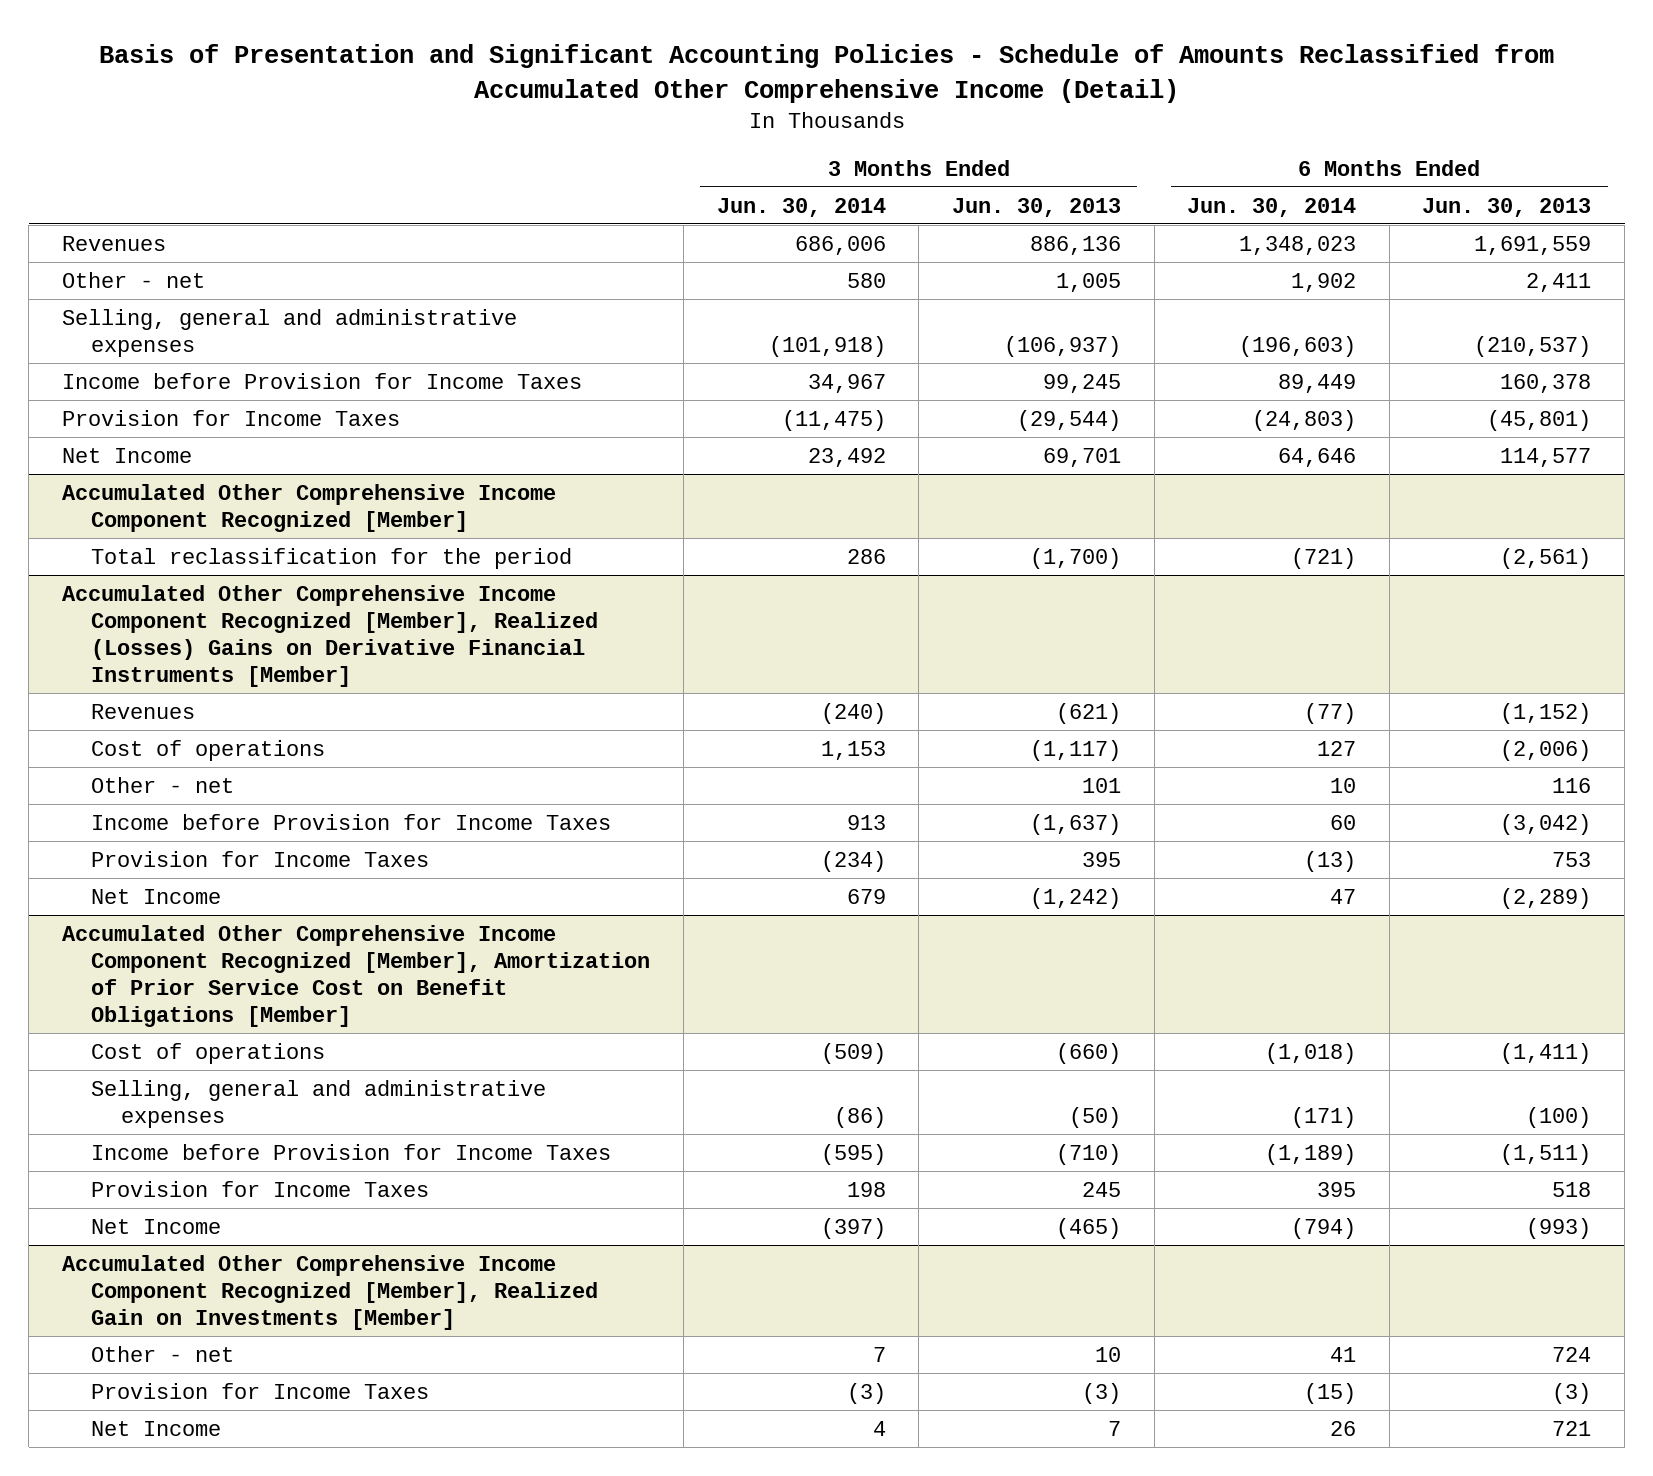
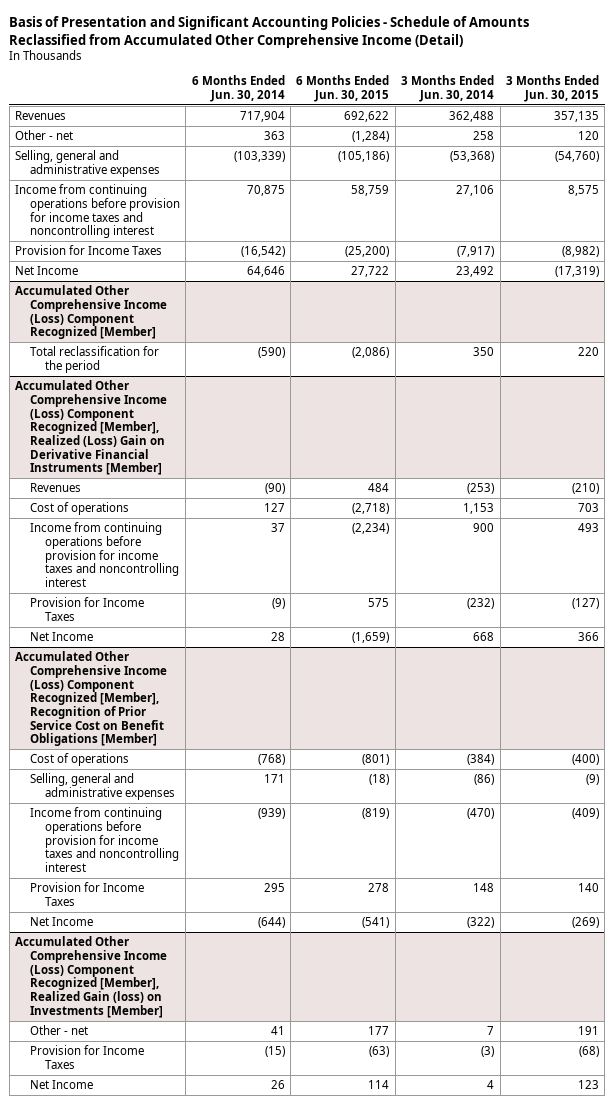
[951,197,1121,217] Jun. 30, 2013 -> none
[1422,197,1592,217] Jun. 30, 2013 -> none
none -> [296,75,390,103] 6 Months Ended Jun. 30, 2015
none -> [505,75,599,103] 3 Months Ended Jun. 30, 2015
[794,235,886,255] 686,006 -> [449,111,495,123] 362,488
[1239,235,1357,255] 1,348,023 -> [239,111,285,123] 717,904
[846,272,886,288] 580 -> [473,131,495,141] 258
[1291,272,1357,292] 1,902 -> [263,131,285,141] 363
[768,335,886,357] (101,918) -> [450,151,495,163] (53,368)
[1239,335,1357,357] (196,603) -> [233,151,285,163] (103,339)
[62,372,583,389] Income before Provision for Income Taxes -> [15,184,180,239] Income from continuing operations before provision for income taxes and noncontrolling interest
[807,373,886,393] 34,967 -> [456,185,495,197] 27,106
[1278,373,1357,393] 89,449 -> [246,185,285,197] 70,875
[781,409,886,431] (11,475) -> [457,246,495,258] (7,917)
[1252,409,1357,431] (24,803) -> [240,246,285,258] (16,542)
[62,483,557,532] Accumulated Other Comprehensive Income Component Recognized [Member] -> [15,285,167,340] Accumulated Other Comprehensive Income (Loss) Component Recognized [Member]
[846,548,886,564] 286 -> [473,347,495,357] 350
[1291,547,1357,569] (721) -> [257,347,285,359] (590)
[62,584,599,688] Accumulated Other Comprehensive Income Component Recognized [Member], Realized (Losses) Gains on Derivative Financial Instruments [Member] -> [15,380,167,476] Accumulated Other Comprehensive Income (Loss) Component Recognized [Member], Realized (Loss) Gain on Derivative Financial Instruments [Member]
[820,702,886,724] (240) -> [467,483,495,495] (253)
[1304,702,1357,724] (77) -> [264,483,285,495] (90)
[91,776,235,793] Other - net -> none
[91,813,612,830] Income before Provision for Income Taxes -> [29,522,179,587] Income from continuing operations before provision for income taxes and noncontrolling interest
[846,814,886,830] 913 -> [473,523,495,533] 900
[1330,814,1357,830] 60 -> [270,523,285,533] 37
[820,850,886,872] (234) -> [467,598,495,610] (232)
[1304,850,1357,872] (13) -> [271,598,285,610] (9)
[846,888,886,904] 679 -> [473,632,495,642] 668
[1330,888,1357,904] 47 -> [270,632,285,642] 28
[62,924,651,1028] Accumulated Other Comprehensive Income Component Recognized [Member], Amortization of Prior Service Cost on Benefit Obligations [Member] -> [15,651,167,747] Accumulated Other Comprehensive Income (Loss) Component Recognized [Member], Recognition of Prior Service Cost on Benefit Obligations [Member]
[820,1042,886,1064] (509) -> [467,754,495,766] (384)
[1265,1042,1357,1064] (1,018) -> [257,754,285,766] (768)
[1291,1106,1357,1128] (171) -> [263,774,285,784] 171
[91,1143,612,1160] Income before Provision for Income Taxes -> [29,807,179,872] Income from continuing operations before provision for income taxes and noncontrolling interest
[820,1143,886,1165] (595) -> [467,808,495,820] (470)
[1265,1143,1357,1165] (1,189) -> [257,808,285,820] (939)
[846,1181,886,1197] 198 -> [473,883,495,893] 148
[1317,1181,1357,1197] 395 -> [263,883,285,893] 295
[820,1217,886,1239] (397) -> [467,917,495,929] (322)
[1291,1217,1357,1239] (794) -> [257,917,285,929] (644)
[62,1254,599,1331] Accumulated Other Comprehensive Income Component Recognized [Member], Realized Gain on Investments [Member] -> [15,936,167,1018] Accumulated Other Comprehensive Income (Loss) Component Recognized [Member], Realized Gain (loss) on Investments [Member]

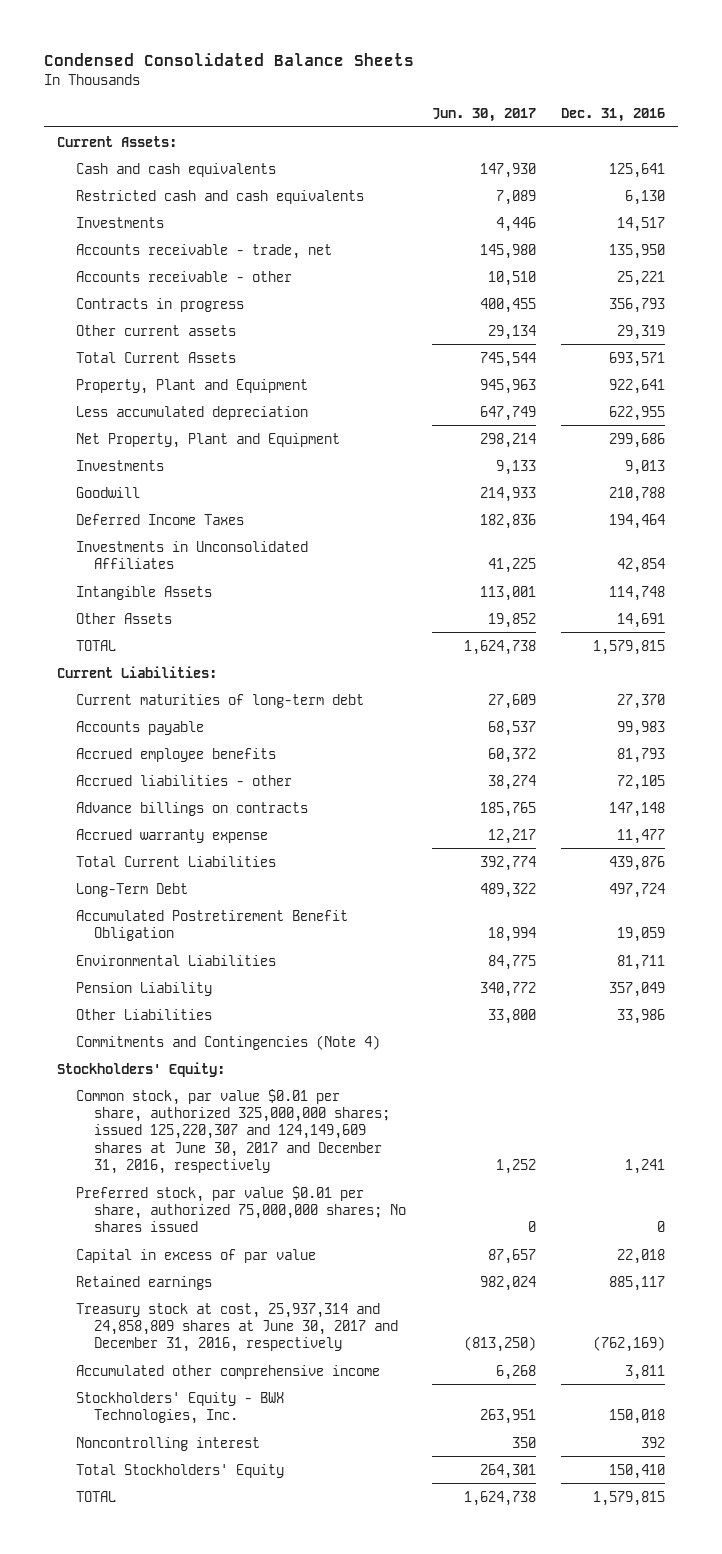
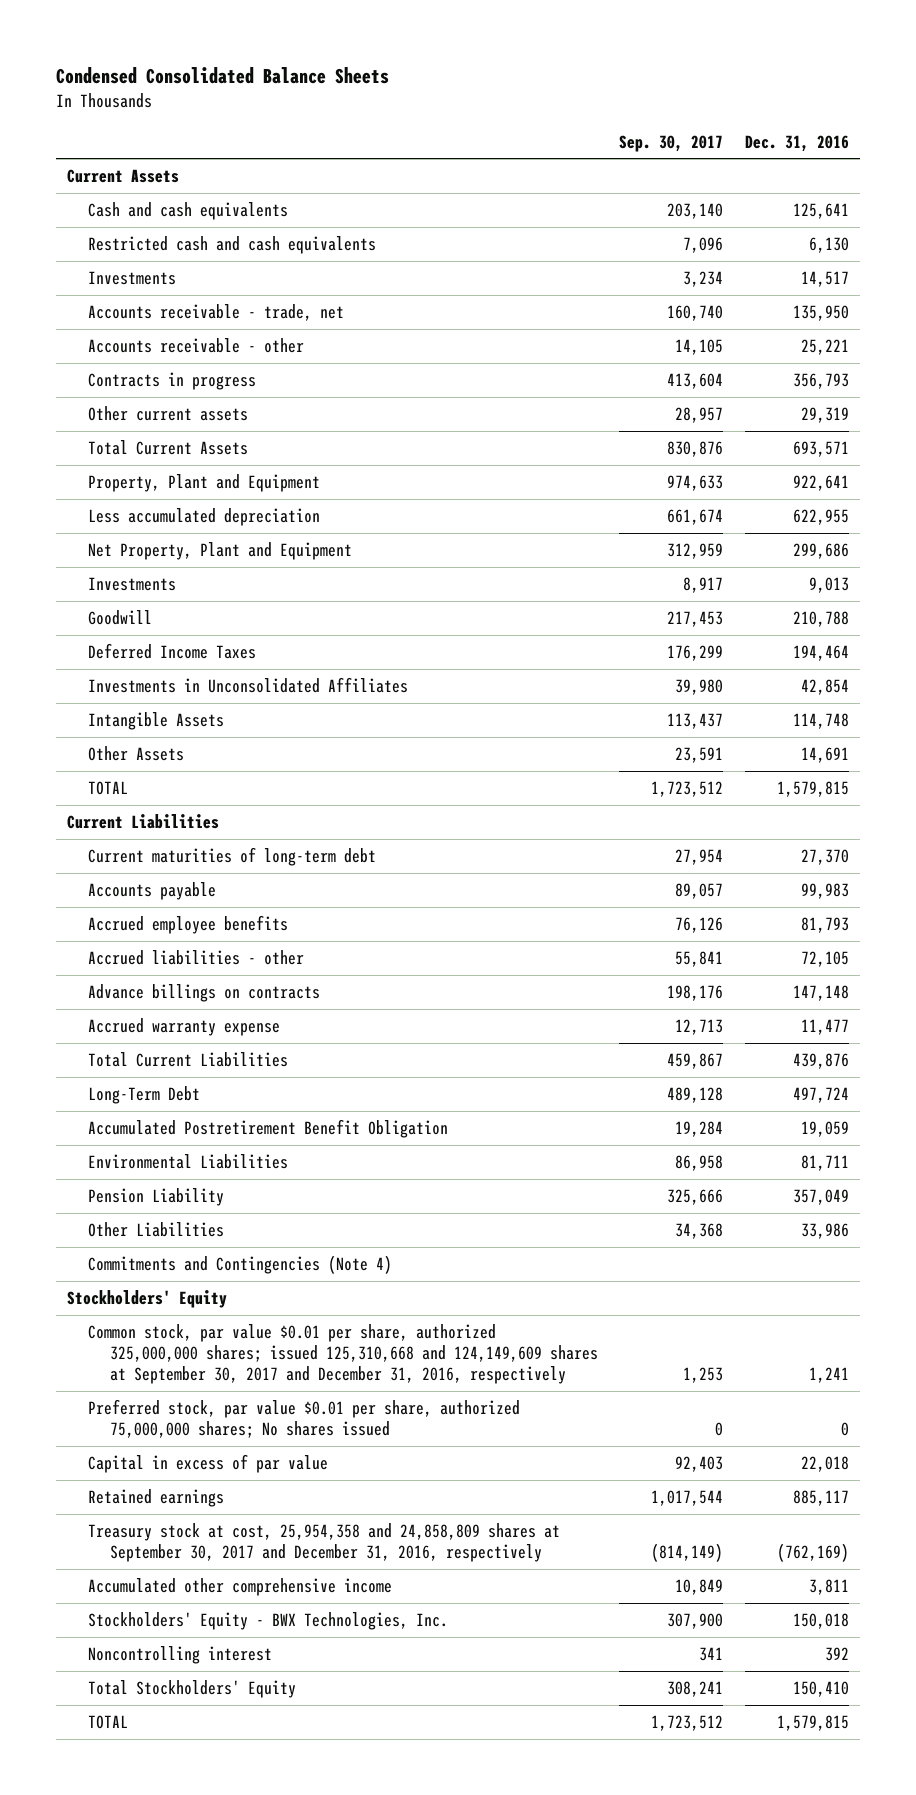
[431,107,536,122] Jun. 30, 2017 -> none
none -> [619,134,724,152] Sep. 30, 2017
[57,135,178,147] Current Assets: -> [66,168,179,183] Current Assets
[57,665,218,678] Current Liabilities: -> [66,813,219,829] Current Liabilities
[57,1061,226,1077] Stockholders' Equity: -> [66,1289,227,1308] Stockholders' Equity
[75,1088,390,1174] Common stock, par value $0.01 per share, authorized 325,000,000 shares; issued 125,220,307 and 124,149,609 shares at June 30, 2017 and December 31, 2016, respectively -> [88,1323,599,1384] Common stock, par value $0.01 per share, authorized 325,000,000 shares; issued 125,310,668 and 124,149,609 shares at September 30, 2017 and December 31, 2016, respectively
[75,1302,398,1353] Treasury stock at cost, 25,937,314 and 24,858,809 shares at June 30, 2017 and December 31, 2016, respectively -> [88,1522,561,1562] Treasury stock at cost, 25,954,358 and 24,858,809 shares at September 30, 2017 and December 31, 2016, respectively

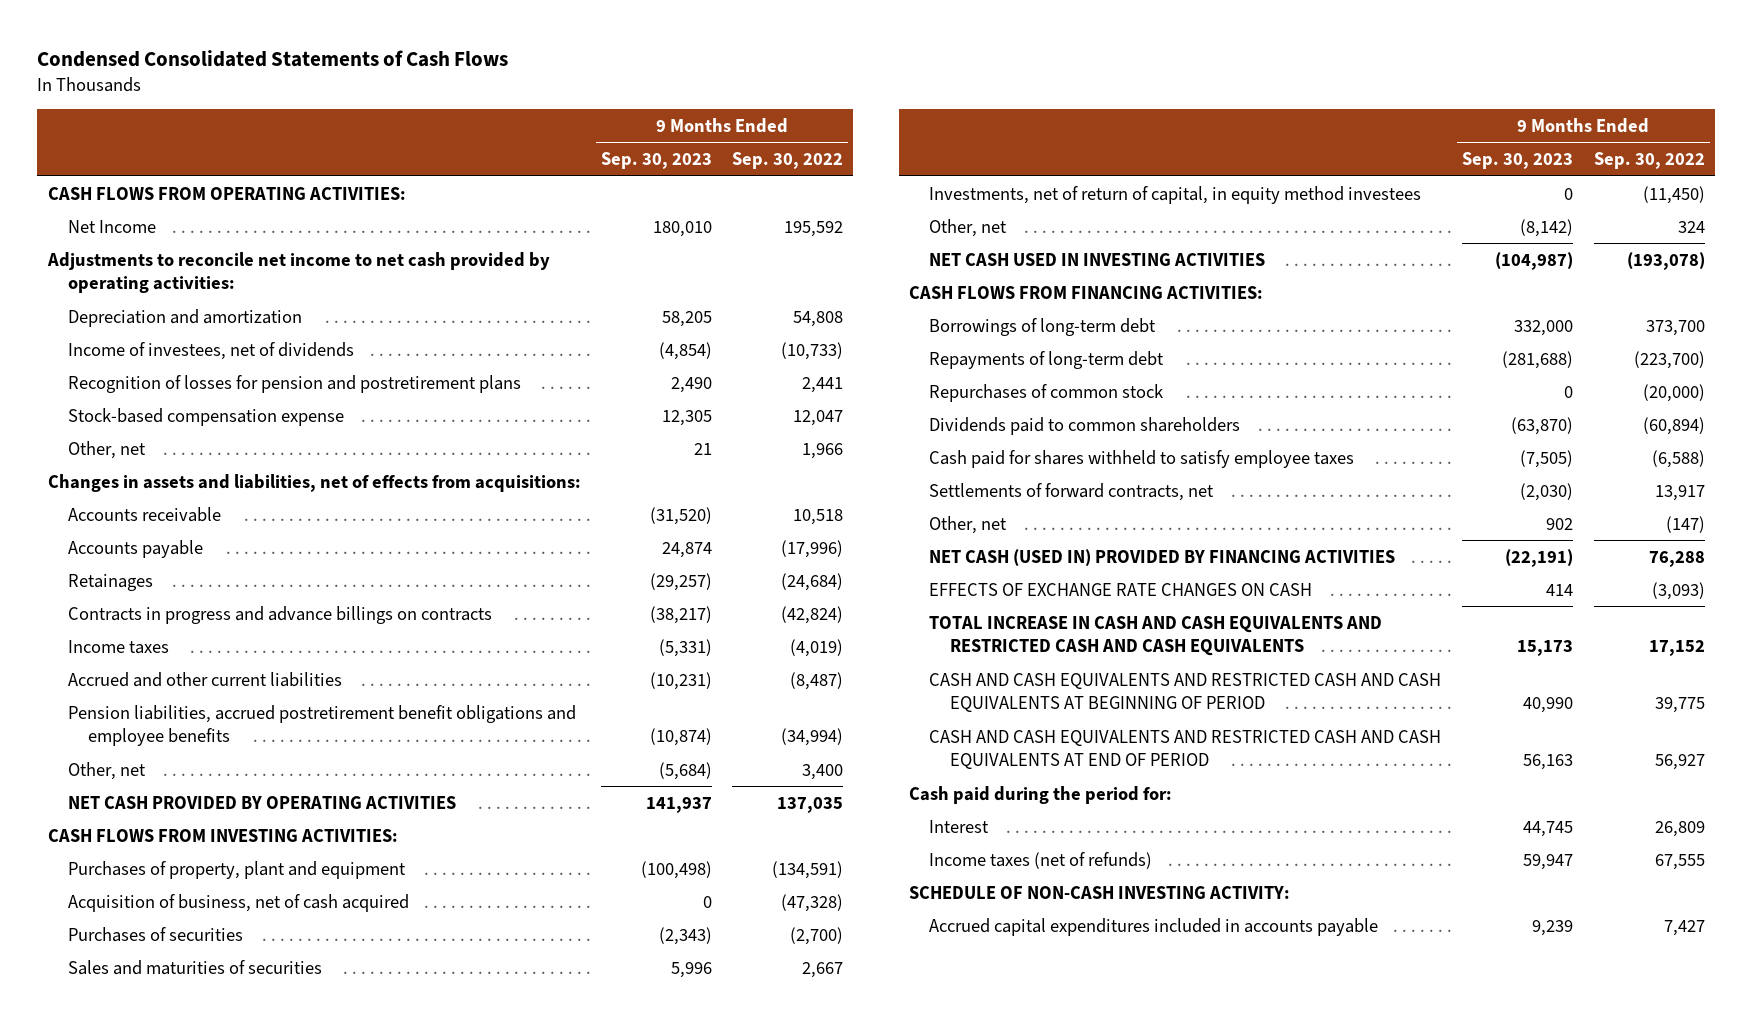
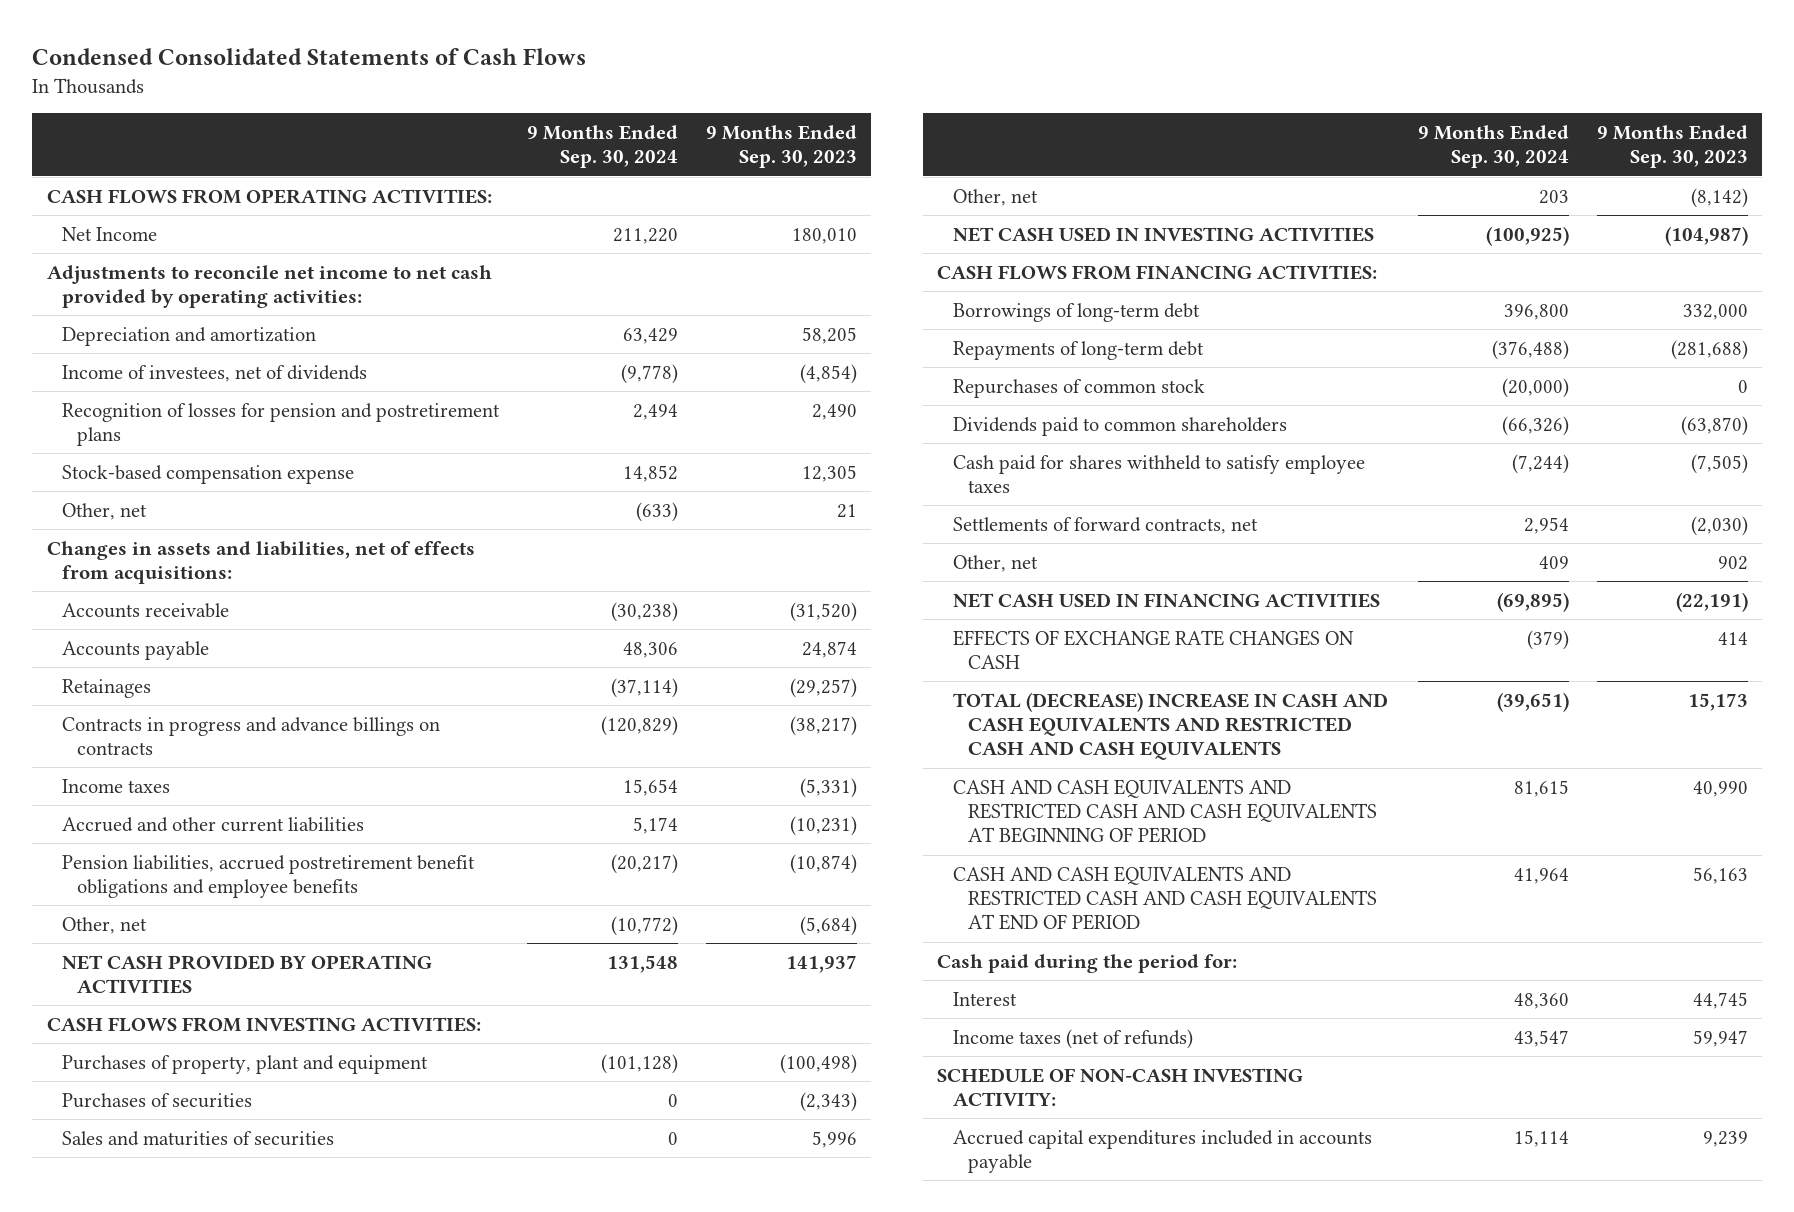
[732,152,844,170] Sep. 30, 2022 -> none
none -> [527,125,679,169] 9 Months Ended Sep. 30, 2024
[67,893,409,912] Acquisition of business, net of cash acquired -> none
[929,185,1422,204] Investments, net of return of capital, in equity method investees -> none
[929,548,1396,566] NET CASH (USED IN) PROVIDED BY FINANCING ACTIVITIES -> [952,592,1380,608] NET CASH USED IN FINANCING ACTIVITIES
[929,615,1383,657] TOTAL INCREASE IN CASH AND CASH EQUIVALENTS AND RESTRICTED CASH AND CASH EQUIVALENTS -> [952,691,1388,761] TOTAL (DECREASE) INCREASE IN CASH AND CASH EQUIVALENTS AND RESTRICTED CASH AND CASH EQUIVALENTS

